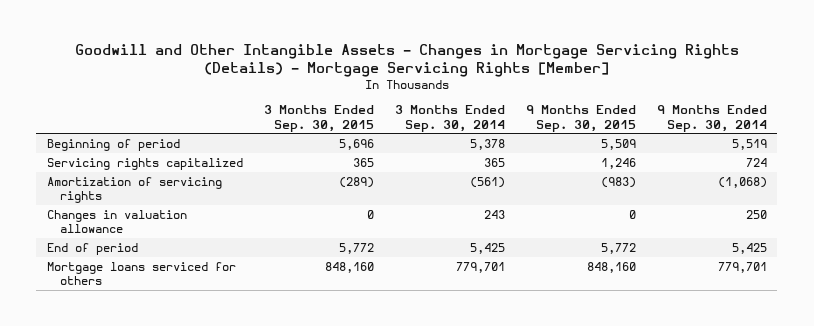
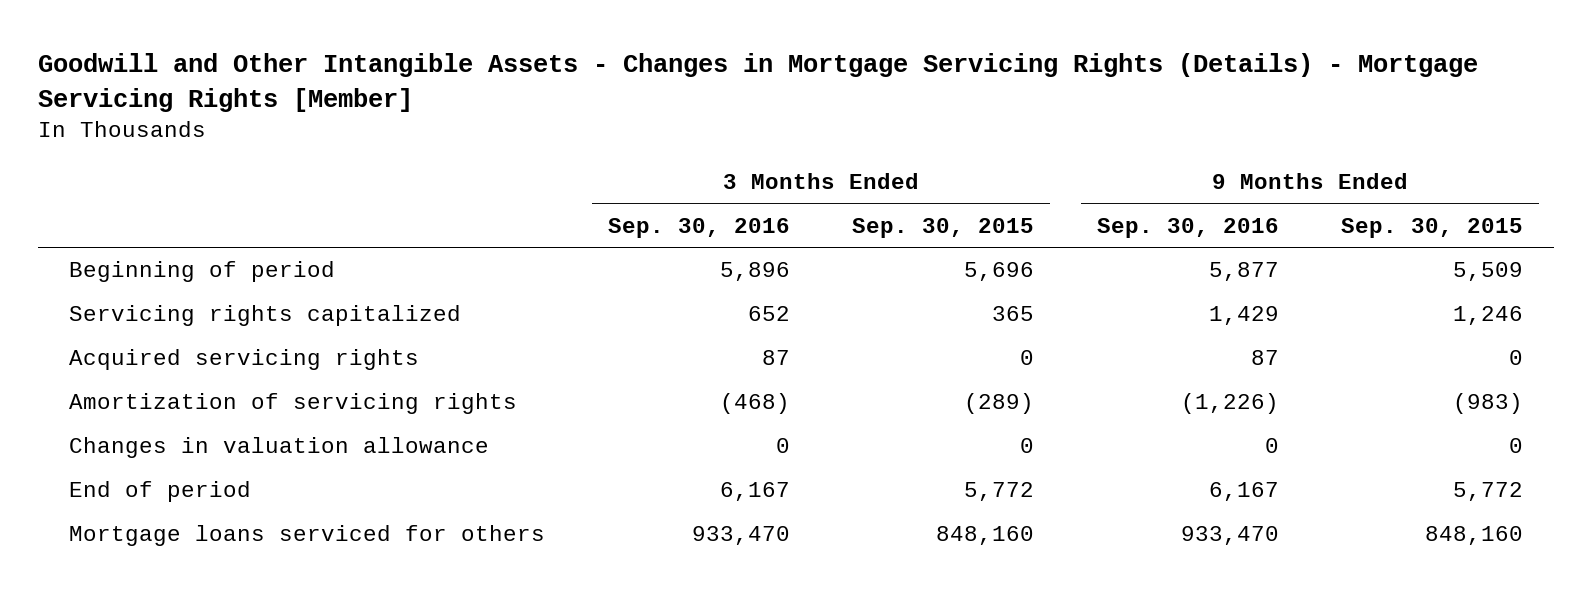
[394,105,505,132] 3 Months Ended Sep. 30, 2014 -> none
[656,105,767,132] 9 Months Ended Sep. 30, 2014 -> none
none -> [607,217,790,238] Sep. 30, 2016
none -> [1096,217,1279,238] Sep. 30, 2016
none -> [68,349,419,371] Acquired servicing rights

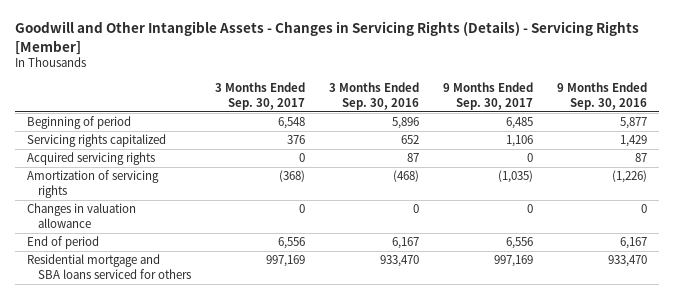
[37,53,1478,112] Goodwill and Other Intangible Assets - Changes in Mortgage Servicing Rights (Details) - Mortgage Servicing Rights [Member] -> [15,21,640,55] Goodwill and Other Intangible Assets - Changes in Servicing Rights (Details) - Servicing Rights [Member]
[852,217,1035,238] Sep. 30, 2015 -> none
[1341,217,1524,238] Sep. 30, 2015 -> none
none -> [214,82,305,110] 3 Months Ended Sep. 30, 2017
none -> [442,82,533,110] 9 Months Ended Sep. 30, 2017
[68,525,545,547] Mortgage loans serviced for others -> [27,254,191,279] Residential mortgage and SBA loans serviced for others

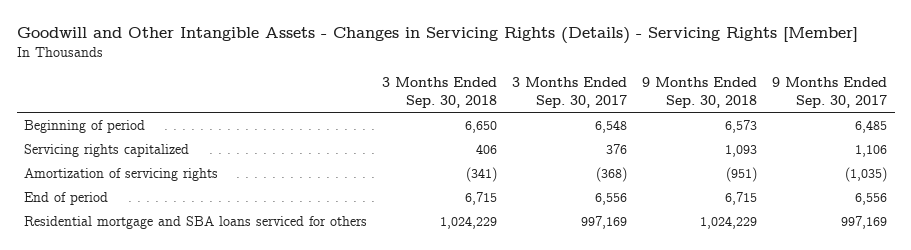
[328,82,419,110] 3 Months Ended Sep. 30, 2016 -> none
[556,82,647,110] 9 Months Ended Sep. 30, 2016 -> none
none -> [382,77,498,109] 3 Months Ended Sep. 30, 2018
none -> [642,77,758,109] 9 Months Ended Sep. 30, 2018
[27,152,156,166] Acquired servicing rights -> none
[27,203,137,228] Changes in valuation allowance -> none

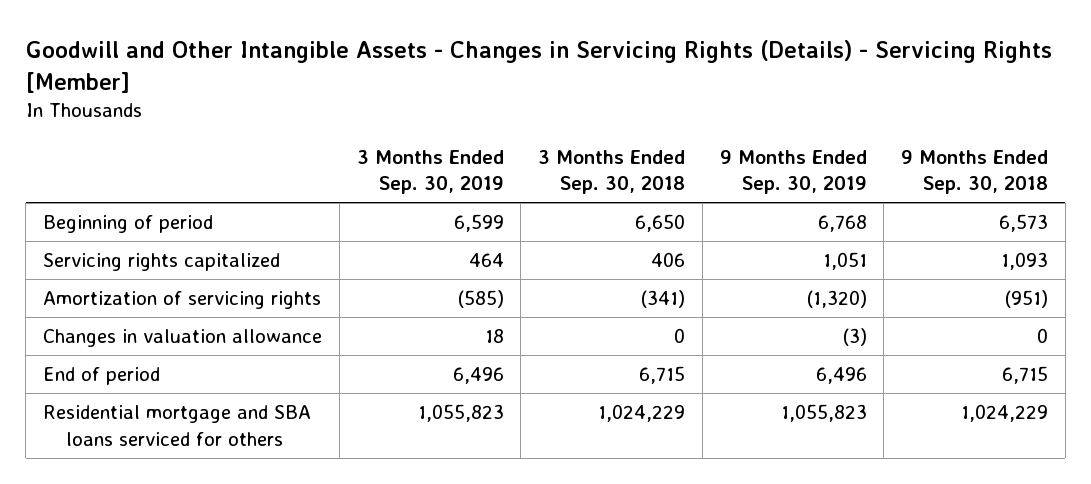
[512,77,628,109] 3 Months Ended Sep. 30, 2017 -> none
[772,77,888,109] 9 Months Ended Sep. 30, 2017 -> none
none -> [356,149,504,195] 3 Months Ended Sep. 30, 2019
none -> [719,149,867,195] 9 Months Ended Sep. 30, 2019
none -> [43,329,323,348] Changes in valuation allowance

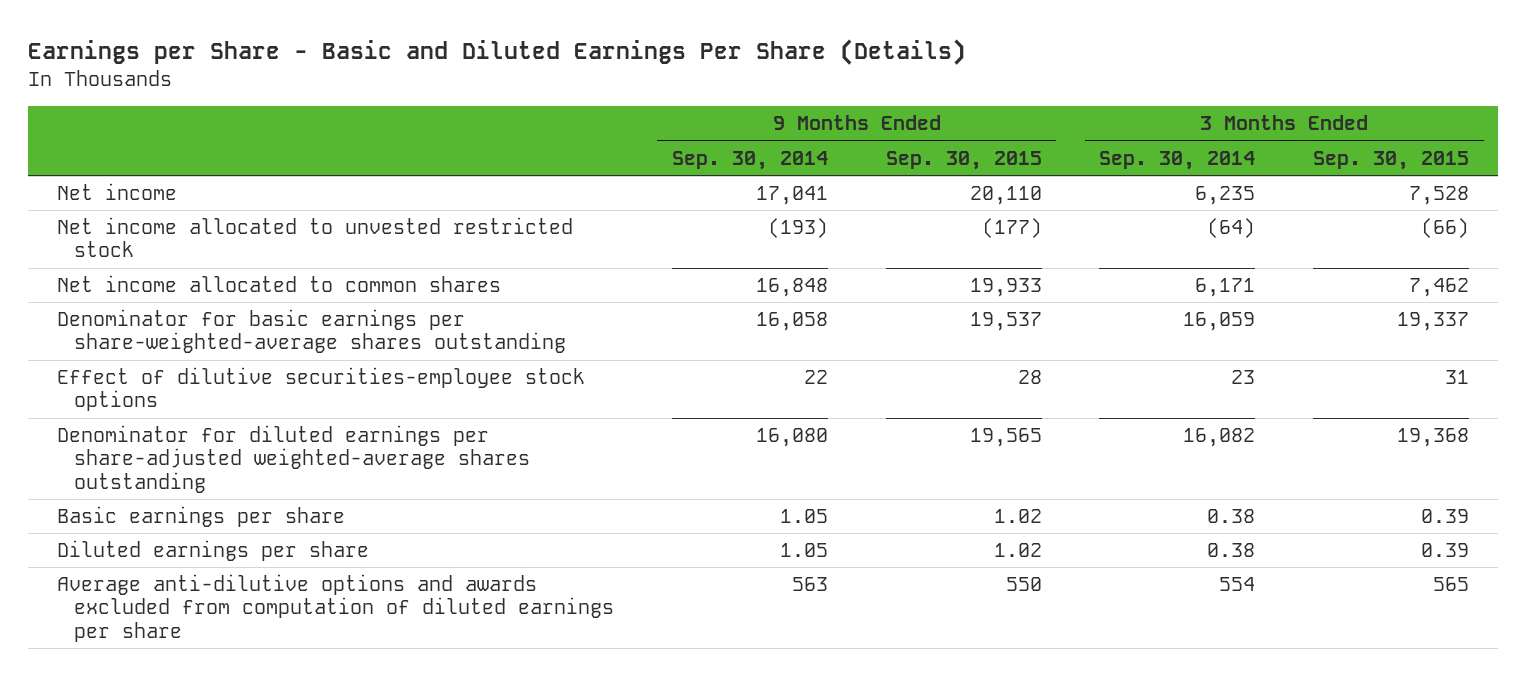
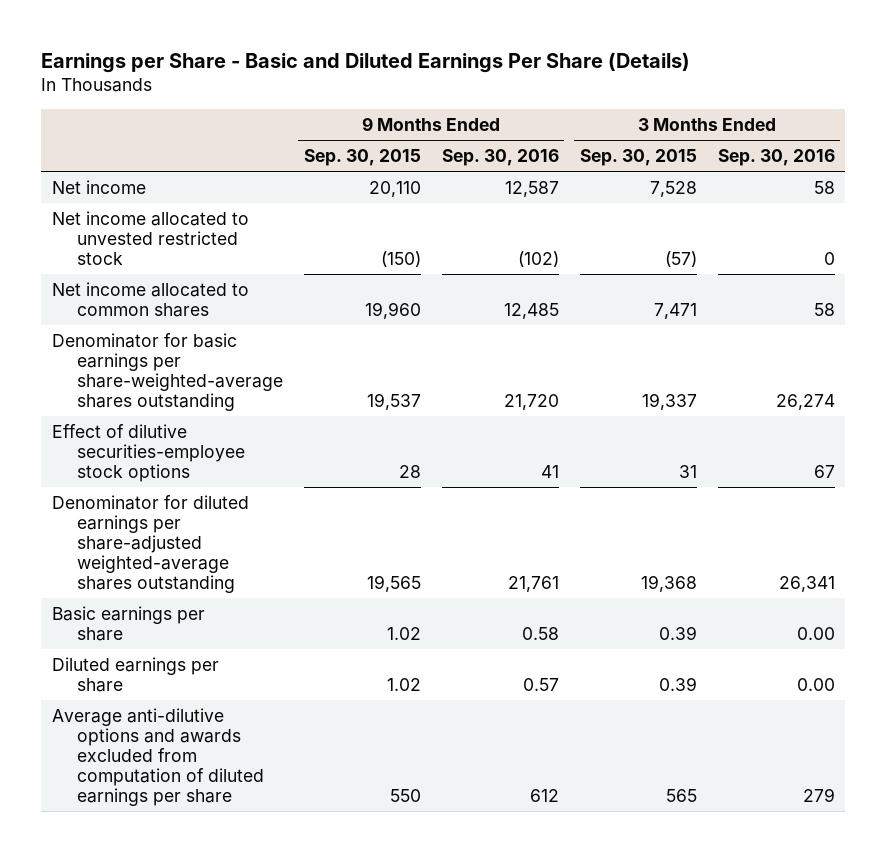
[671,150,828,170] Sep. 30, 2014 -> none
[1099,150,1256,170] Sep. 30, 2014 -> none
none -> [441,149,559,167] Sep. 30, 2016
none -> [717,149,835,167] Sep. 30, 2016
[981,218,1042,239] (177) -> [380,250,421,267] (150)
[1421,218,1470,239] (66) -> [664,250,697,267] (57)
[969,278,1042,298] 19,933 -> [364,301,421,319] 19,960
[1409,278,1470,298] 7,462 -> [653,302,697,319] 7,471

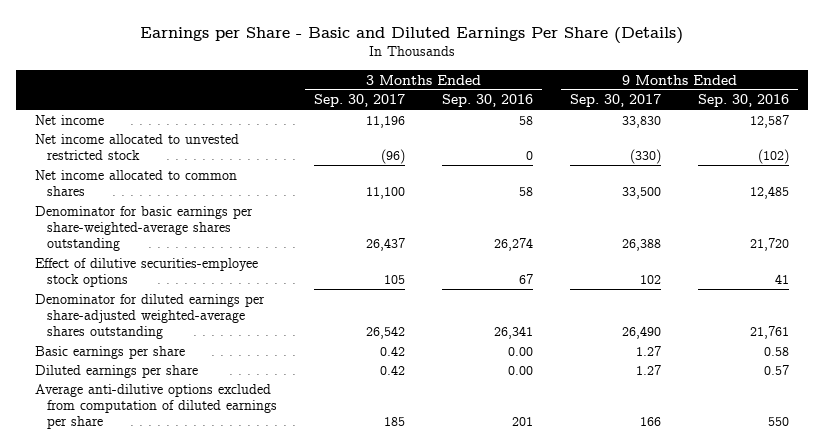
[303,149,421,167] Sep. 30, 2015 -> none
[579,149,697,167] Sep. 30, 2015 -> none
none -> [314,94,406,108] Sep. 30, 2017
none -> [570,94,662,108] Sep. 30, 2017
[51,707,264,806] Average anti-dilutive options and awards excluded from computation of diluted earnings per share -> [34,383,278,429] Average anti-dilutive options excluded from computation of diluted earnings per share
[529,788,559,802] 612 -> [768,416,790,426] 550
[802,787,835,802] 279 -> [512,416,534,426] 201

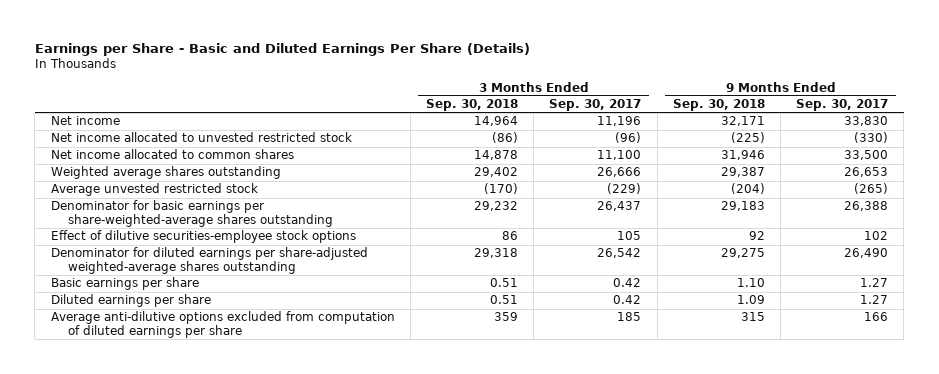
[442,94,534,108] Sep. 30, 2016 -> none
[698,94,790,108] Sep. 30, 2016 -> none
none -> [426,99,519,112] Sep. 30, 2018
none -> [672,99,765,112] Sep. 30, 2018
none -> [50,166,281,180] Weighted average shares outstanding
none -> [50,183,258,197] Average unvested restricted stock

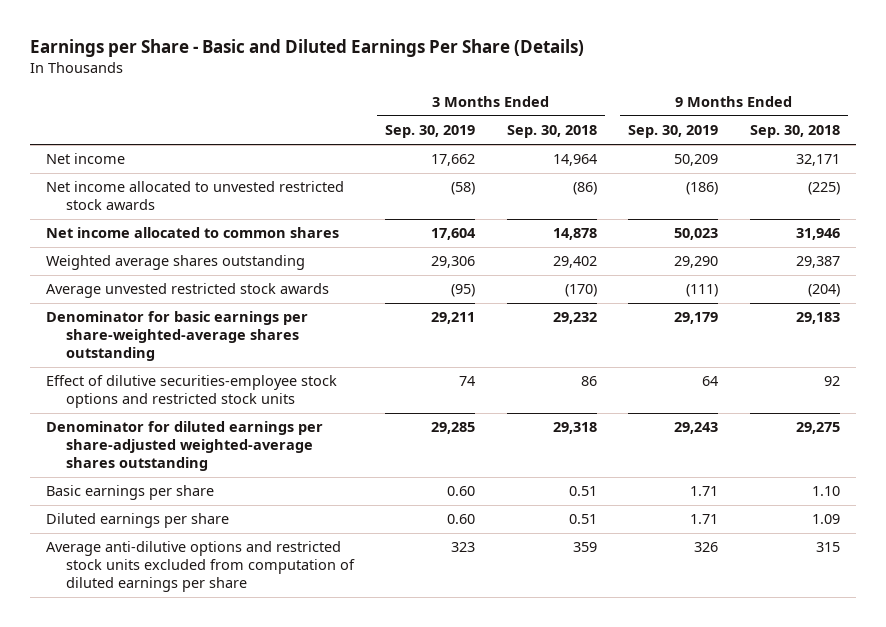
[549,99,642,112] Sep. 30, 2017 -> none
[796,99,889,112] Sep. 30, 2017 -> none
none -> [385,125,476,139] Sep. 30, 2019
none -> [628,125,719,139] Sep. 30, 2019
[50,132,352,143] Net income allocated to unvested restricted stock -> [45,181,344,211] Net income allocated to unvested restricted stock awards
[50,183,258,197] Average unvested restricted stock -> [45,283,329,299] Average unvested restricted stock awards
[50,230,356,244] Effect of dilutive securities-employee stock options -> [45,375,337,409] Effect of dilutive securities-employee stock options and restricted stock units
[50,311,395,338] Average anti-dilutive options excluded from computation of diluted earnings per share -> [45,541,355,593] Average anti-dilutive options and restricted stock units excluded from computation of diluted earnings per share

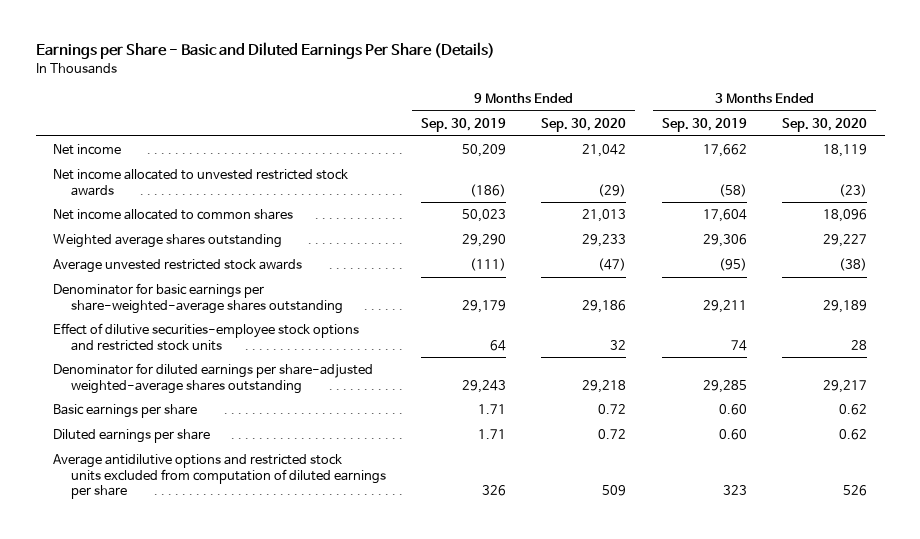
[506,125,597,139] Sep. 30, 2018 -> none
[749,125,840,139] Sep. 30, 2018 -> none
none -> [541,117,627,132] Sep. 30, 2020
none -> [782,117,868,132] Sep. 30, 2020
[45,541,355,593] Average anti-dilutive options and restricted stock units excluded from computation of diluted earnings per share -> [53,454,386,499] Average antidilutive options and restricted stock units excluded from computation of diluted earnings per share

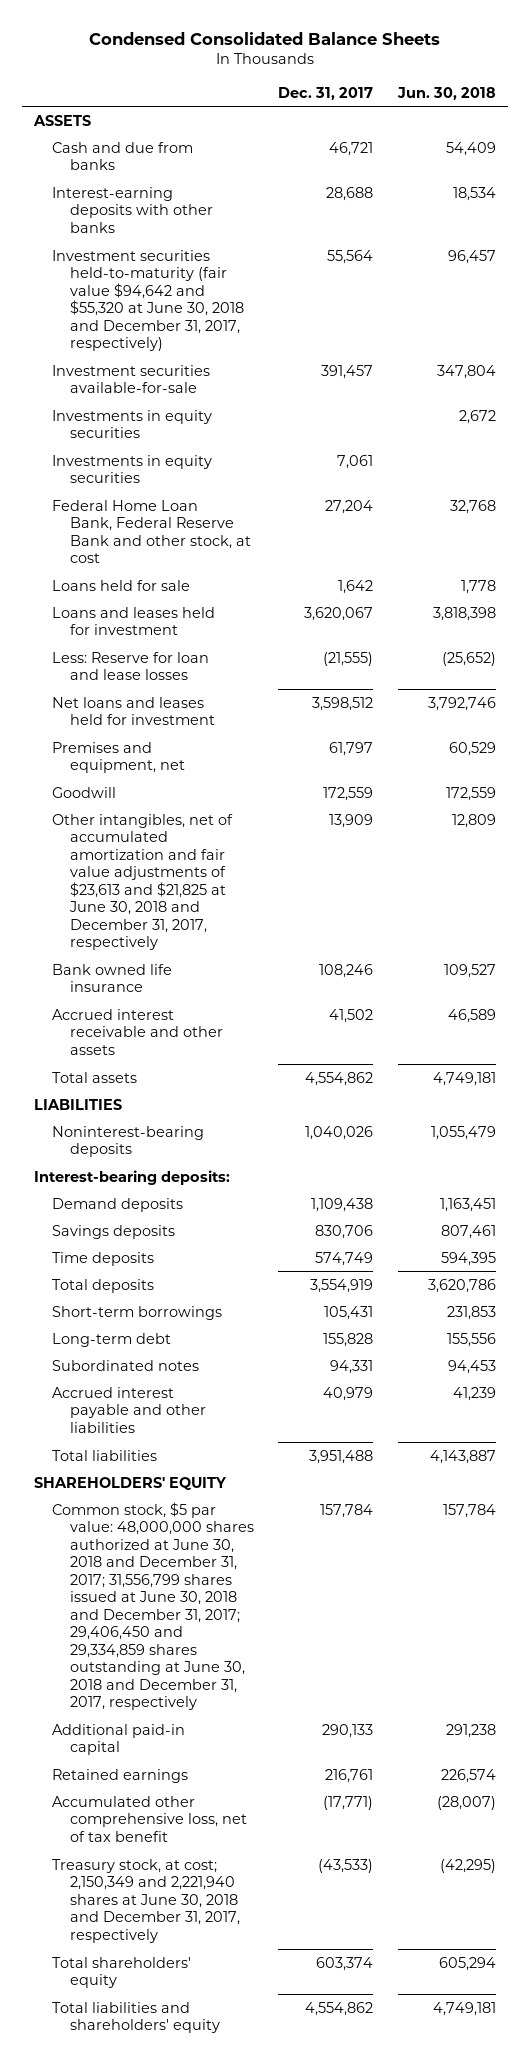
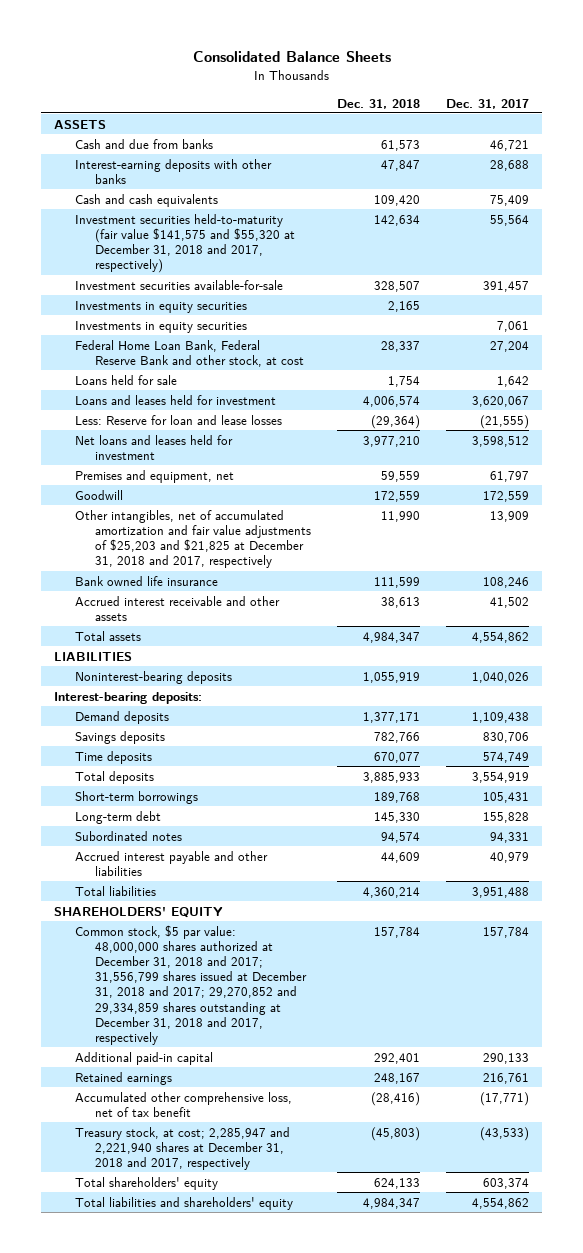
[89,31,441,45] Condensed Consolidated Balance Sheets -> [192,50,391,62] Consolidated Balance Sheets
[396,86,496,100] Jun. 30, 2018 -> none
none -> [336,98,420,109] Dec. 31, 2018
none -> [74,193,218,207] Cash and cash equivalents
[52,249,245,352] Investment securities held-to-maturity (fair value $94,642 and $55,320 at June 30, 2018 and December 31, 2017, respectively) -> [74,213,295,274] Investment securities held-to-maturity (fair value $141,575 and $55,320 at December 31, 2018 and 2017, respectively)
[52,813,234,951] Other intangibles, net of accumulated amortization and fair value adjustments of $23,613 and $21,825 at June 30, 2018 and December 31, 2017, respectively -> [74,509,311,569] Other intangibles, net of accumulated amortization and fair value adjustments of $25,203 and $21,825 at December 31, 2018 and 2017, respectively
[52,1501,255,1711] Common stock, $5 par value: 48,000,000 shares authorized at June 30, 2018 and December 31, 2017; 31,556,799 shares issued at June 30, 2018 and December 31, 2017; 29,406,450 and 29,334,859 shares outstanding at June 30, 2018 and December 31, 2017, respectively -> [74,924,307,1046] Common stock, $5 par value: 48,000,000 shares authorized at December 31, 2018 and 2017; 31,556,799 shares issued at December 31, 2018 and 2017; 29,270,852 and 29,334,859 shares outstanding at December 31, 2018 and 2017, respectively
[52,1858,241,1943] Treasury stock, at cost; 2,150,349 and 2,221,940 shares at June 30, 2018 and December 31, 2017, respectively -> [74,1126,290,1171] Treasury stock, at cost; 2,285,947 and 2,221,940 shares at December 31, 2018 and 2017, respectively

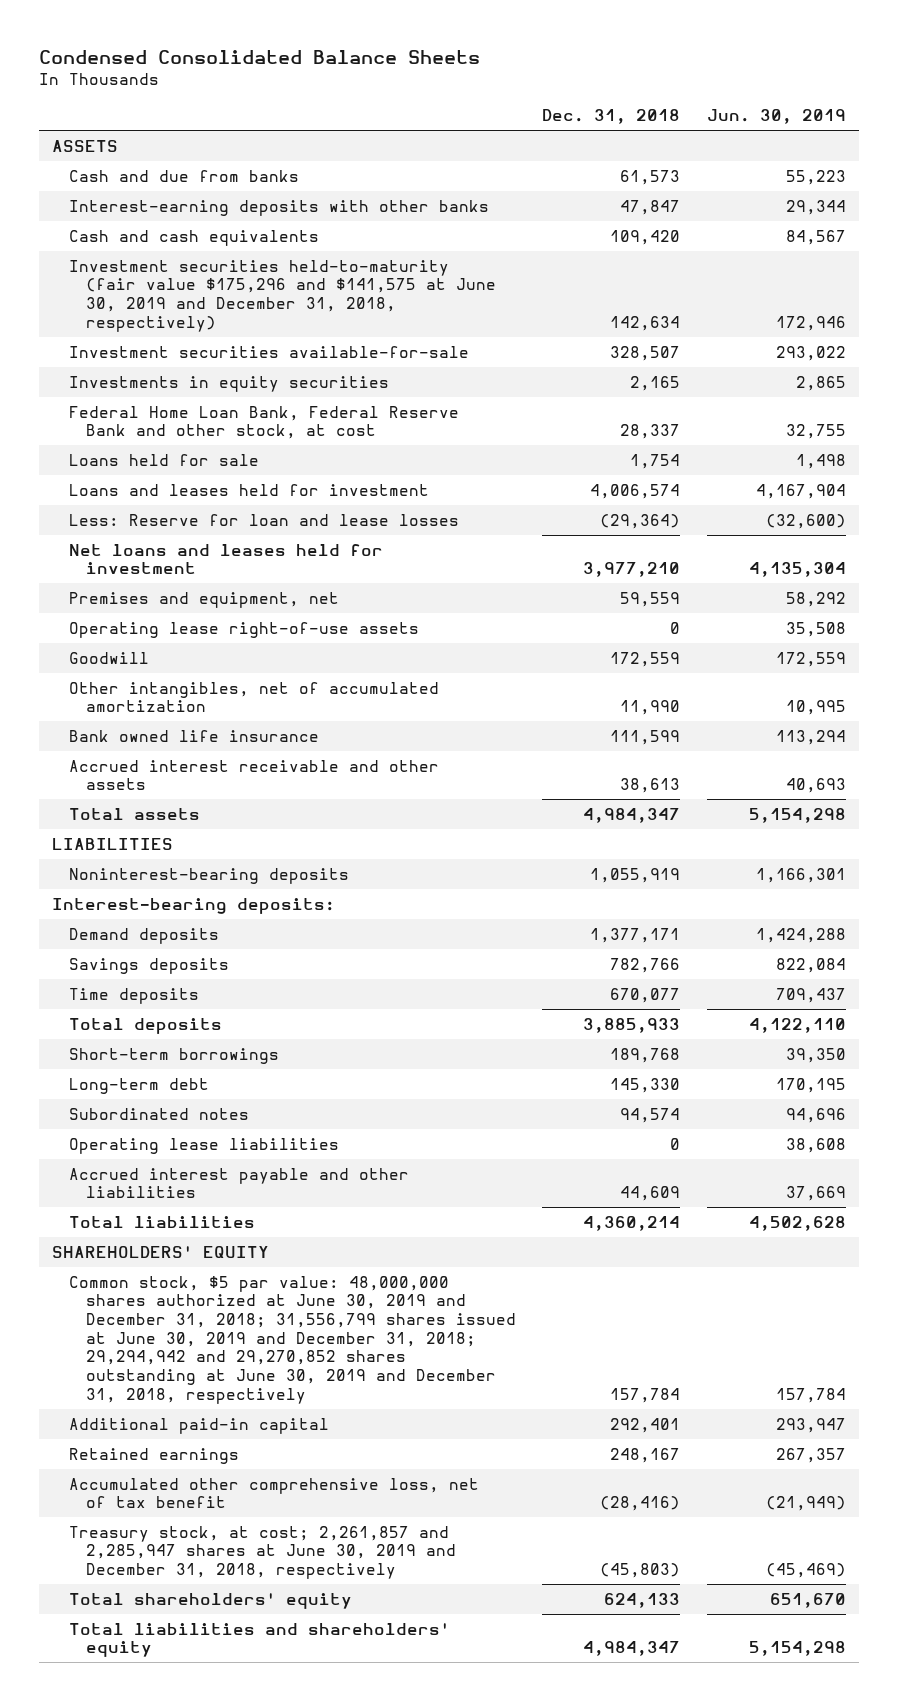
[192,50,391,62] Consolidated Balance Sheets -> [39,49,481,64] Condensed Consolidated Balance Sheets
[445,98,529,109] Dec. 31, 2017 -> none
none -> [706,109,846,125] Jun. 30, 2019
[74,213,295,274] Investment securities held-to-maturity (fair value $141,575 and $55,320 at December 31, 2018 and 2017, respectively) -> [69,259,496,332] Investment securities held-to-maturity (fair value $175,296 and $141,575 at June 30, 2019 and December 31, 2018, respectively)
[74,320,247,333] Investments in equity securities -> none
none -> [69,621,420,638] Operating lease right-of-use assets
[74,509,311,569] Other intangibles, net of accumulated amortization and fair value adjustments of $25,203 and $21,825 at December 31, 2018 and 2017, respectively -> [69,681,440,713] Other intangibles, net of accumulated amortization
none -> [69,1137,340,1154] Operating lease liabilities
[74,924,307,1046] Common stock, $5 par value: 48,000,000 shares authorized at December 31, 2018 and 2017; 31,556,799 shares issued at December 31, 2018 and 2017; 29,270,852 and 29,334,859 shares outstanding at December 31, 2018 and 2017, respectively -> [69,1275,516,1404] Common stock, $5 par value: 48,000,000 shares authorized at June 30, 2019 and December 31, 2018; 31,556,799 shares issued at June 30, 2019 and December 31, 2018; 29,294,942 and 29,270,852 shares outstanding at June 30, 2019 and December 31, 2018, respectively
[74,1126,290,1171] Treasury stock, at cost; 2,285,947 and 2,221,940 shares at December 31, 2018 and 2017, respectively -> [69,1525,456,1580] Treasury stock, at cost; 2,261,857 and 2,285,947 shares at June 30, 2019 and December 31, 2018, respectively

